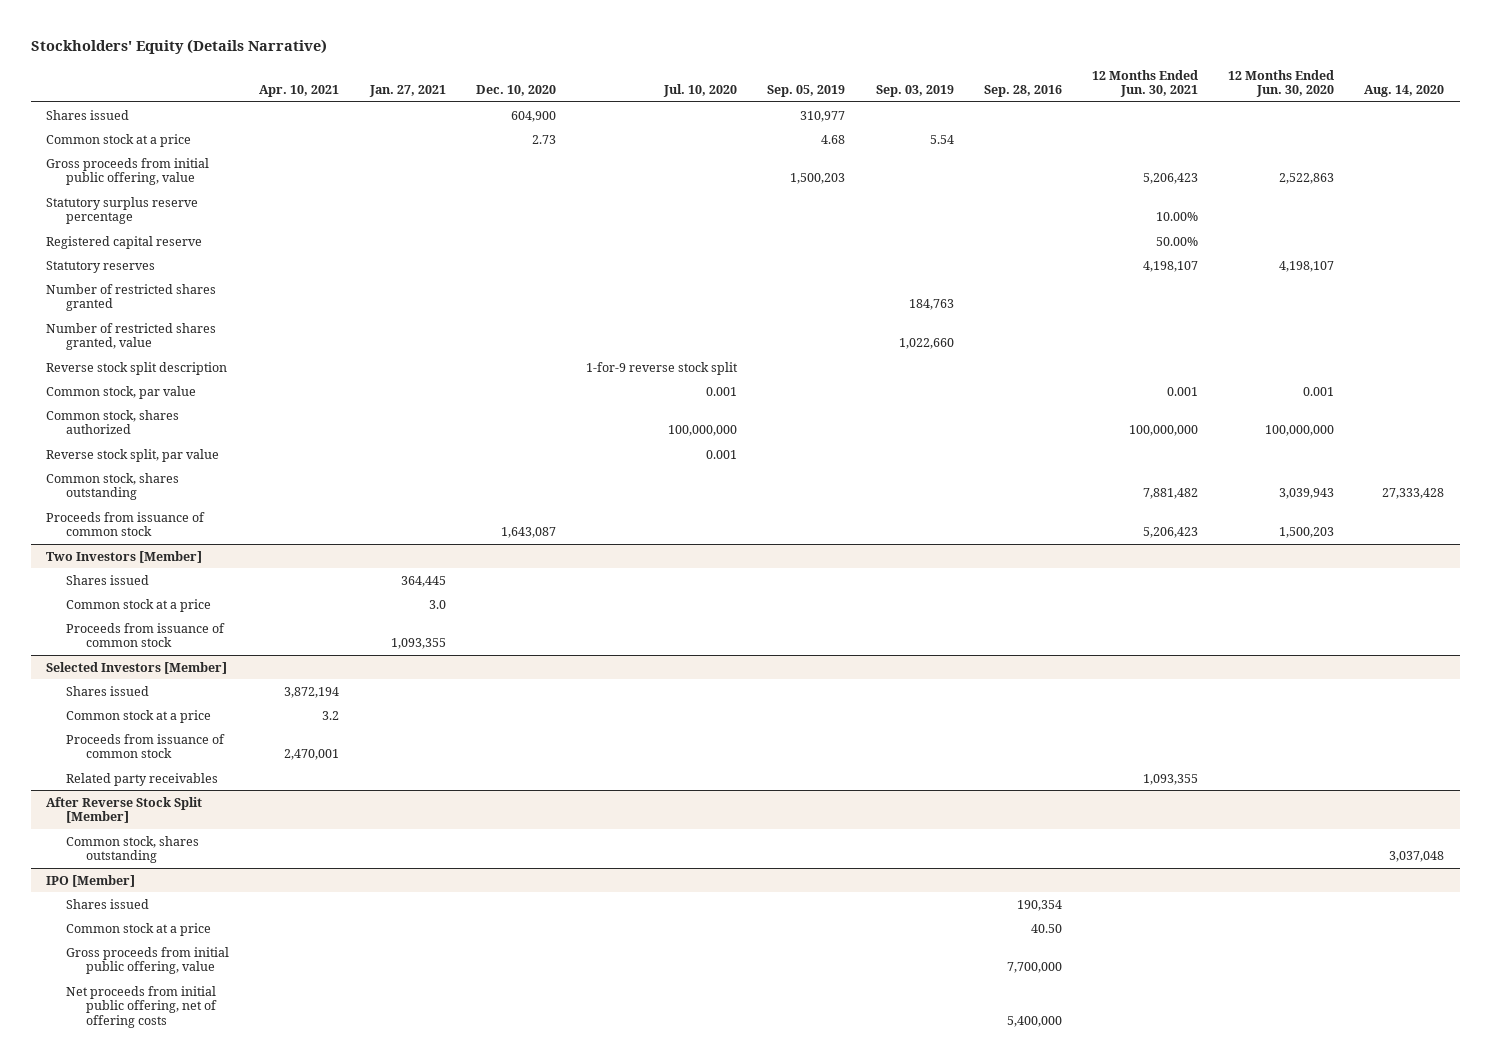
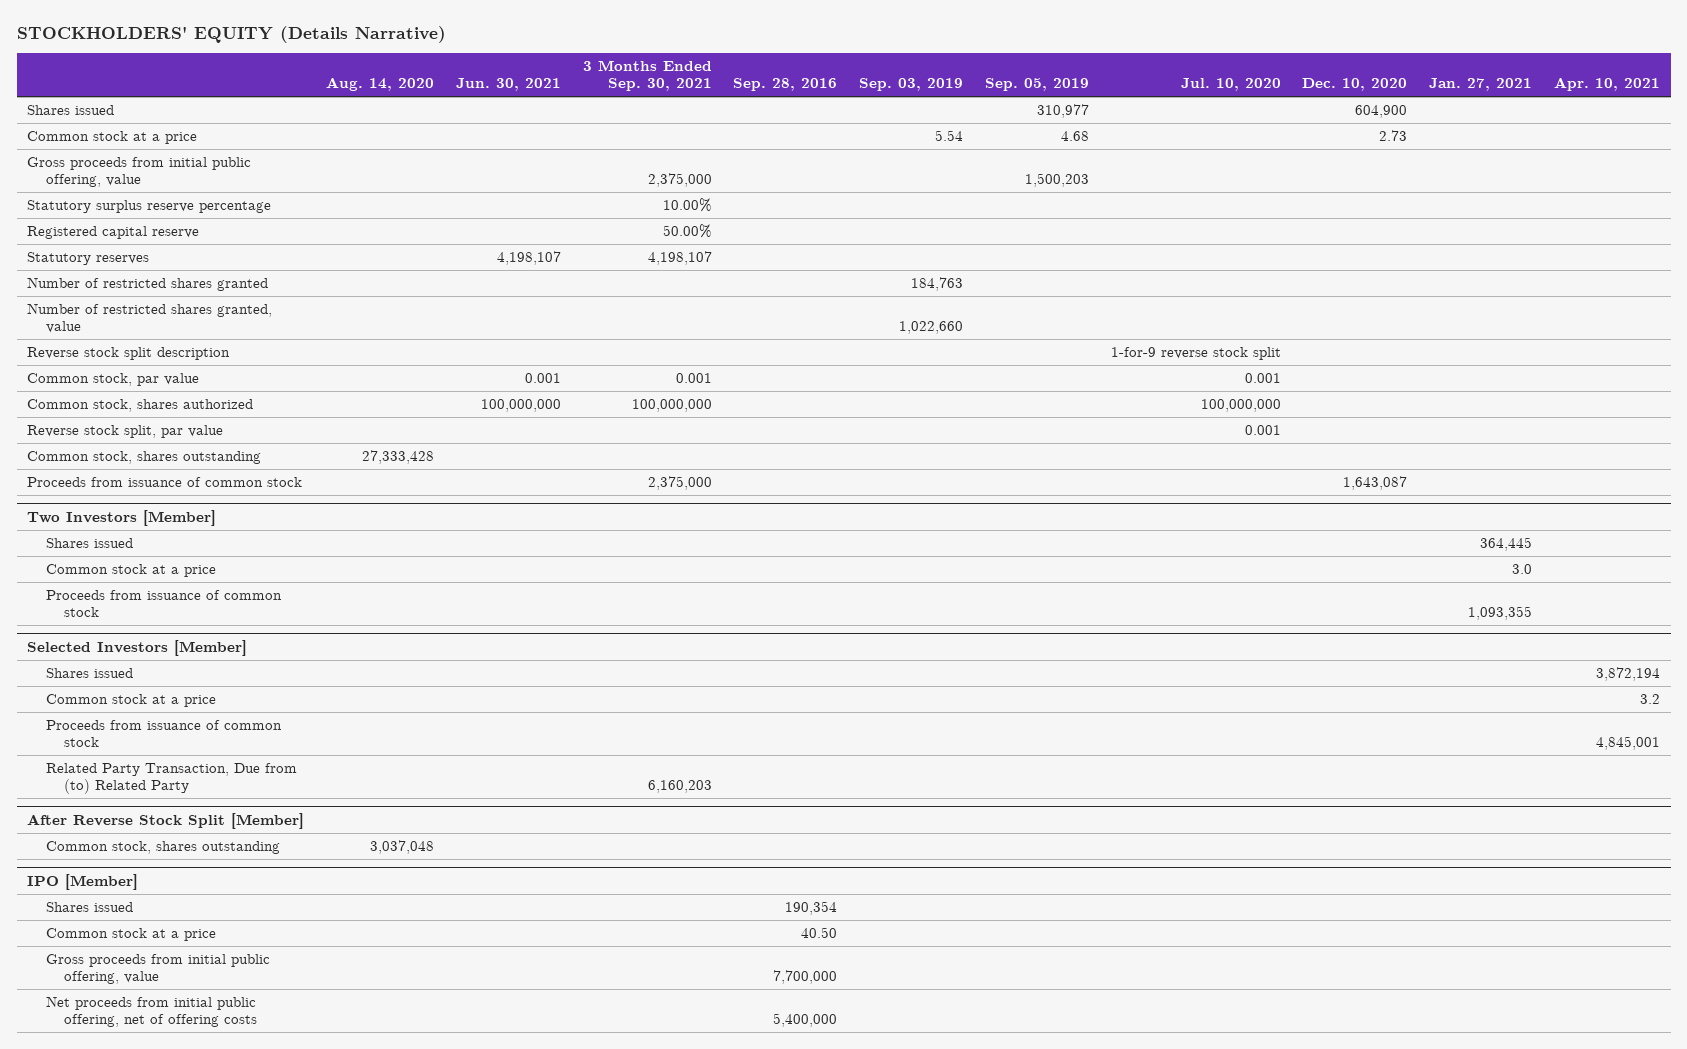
[31,38,328,54] Stockholders' Equity (Details Narrative) -> [16,25,446,43] STOCKHOLDERS' EQUITY (Details Narrative)
[1092,69,1199,98] 12 Months Ended Jun. 30, 2021 -> none
[1228,69,1335,98] 12 Months Ended Jun. 30, 2020 -> none
none -> [455,78,561,92] Jun. 30, 2021
none -> [582,60,712,92] 3 Months Ended Sep. 30, 2021
[284,749,340,761] 2,470,001 -> [1595,735,1660,750] 4,845,001
[66,772,219,786] Related party receivables -> [45,763,297,794] Related Party Transaction, Due from (to) Related Party

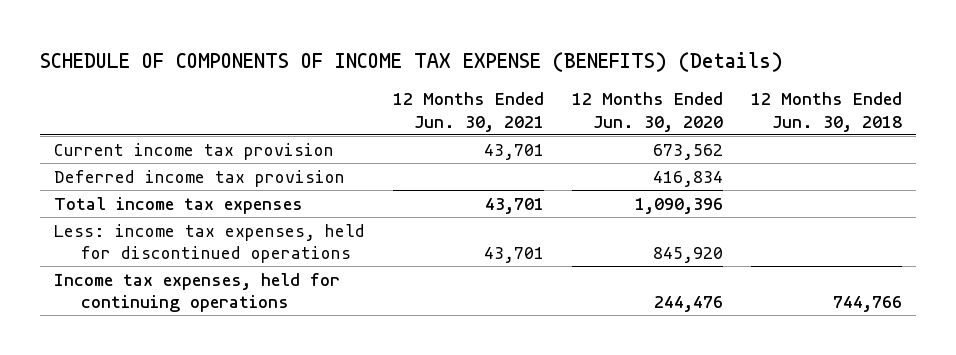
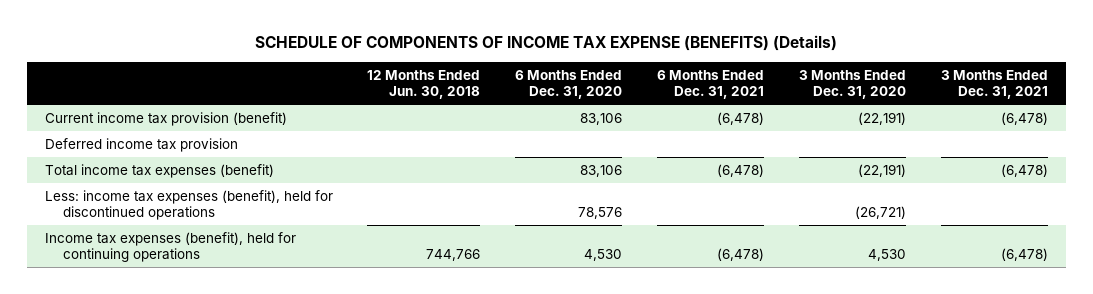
[393,92,545,132] 12 Months Ended Jun. 30, 2021 -> none
[572,92,724,132] 12 Months Ended Jun. 30, 2020 -> none
none -> [515,69,623,100] 6 Months Ended Dec. 31, 2020
none -> [657,69,765,100] 6 Months Ended Dec. 31, 2021
none -> [799,69,907,100] 3 Months Ended Dec. 31, 2020
none -> [941,69,1049,100] 3 Months Ended Dec. 31, 2021
[54,142,335,160] Current income tax provision -> [44,111,287,126] Current income tax provision (benefit)
[54,196,304,214] Total income tax expenses -> [44,163,274,178] Total income tax expenses (benefit)
[54,223,366,263] Less: income tax expenses, held for discontinued operations -> [44,189,333,221] Less: income tax expenses (benefit), held for discontinued operations
[54,272,341,312] Income tax expenses, held for continuing operations -> [44,231,296,263] Income tax expenses (benefit), held for continuing operations

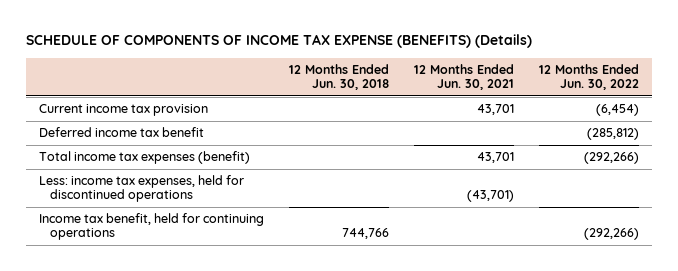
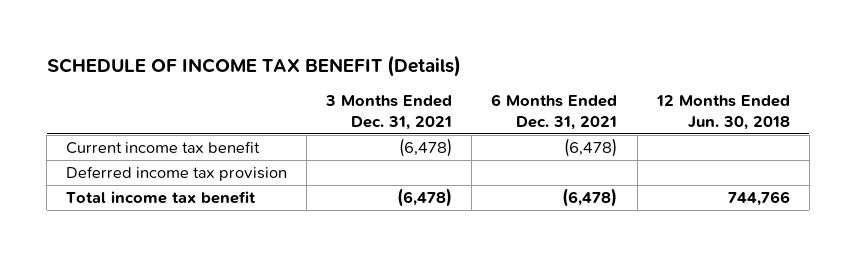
[26,34,533,49] SCHEDULE OF COMPONENTS OF INCOME TAX EXPENSE (BENEFITS) (Details) -> [46,55,461,78] SCHEDULE OF INCOME TAX BENEFIT (Details)
[413,63,514,91] 12 Months Ended Jun. 30, 2021 -> none
[539,63,640,91] 12 Months Ended Jun. 30, 2022 -> none
none -> [325,95,453,130] 3 Months Ended Dec. 31, 2021
none -> [491,94,618,130] 6 Months Ended Dec. 31, 2021
[38,151,250,165] Total income tax expenses (benefit) -> none
[38,175,244,203] Less: income tax expenses, held for discontinued operations -> none
[38,104,208,117] Current income tax provision -> [66,140,261,154] Current income tax benefit
[38,127,204,138] Deferred income tax benefit -> [66,165,288,181] Deferred income tax provision
[38,213,264,241] Income tax benefit, held for continuing operations -> [66,190,257,204] Total income tax benefit

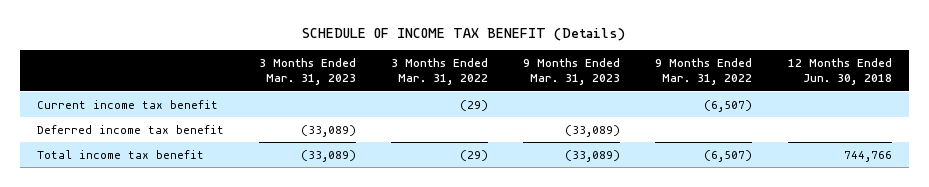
[325,95,453,130] 3 Months Ended Dec. 31, 2021 -> none
[491,94,618,130] 6 Months Ended Dec. 31, 2021 -> none
none -> [259,57,357,86] 3 Months Ended Mar. 31, 2023
none -> [391,57,489,86] 3 Months Ended Mar. 31, 2022
none -> [523,57,621,86] 9 Months Ended Mar. 31, 2023
none -> [655,57,753,86] 9 Months Ended Mar. 31, 2022
[66,165,288,181] Deferred income tax provision -> [37,124,225,134] Deferred income tax benefit

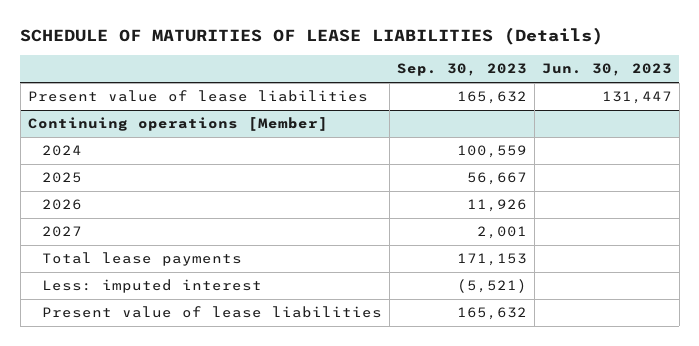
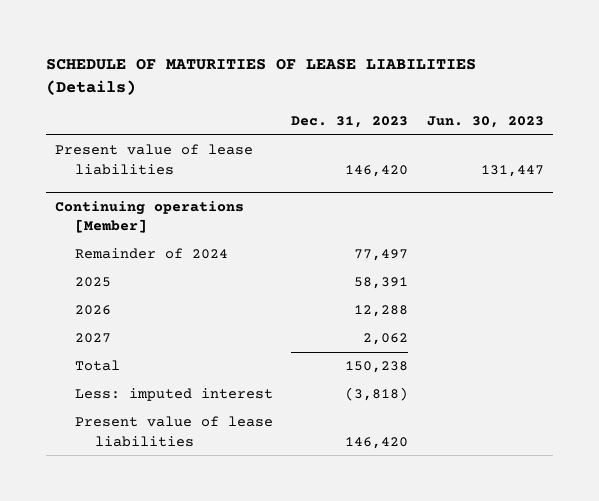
[396,63,527,77] Sep. 30, 2023 -> none
none -> [291,115,409,128] Dec. 31, 2023
[41,145,82,157] 2024 -> [74,248,228,260] Remainder of 2024
[41,252,242,267] Total lease payments -> [74,360,120,372] Total

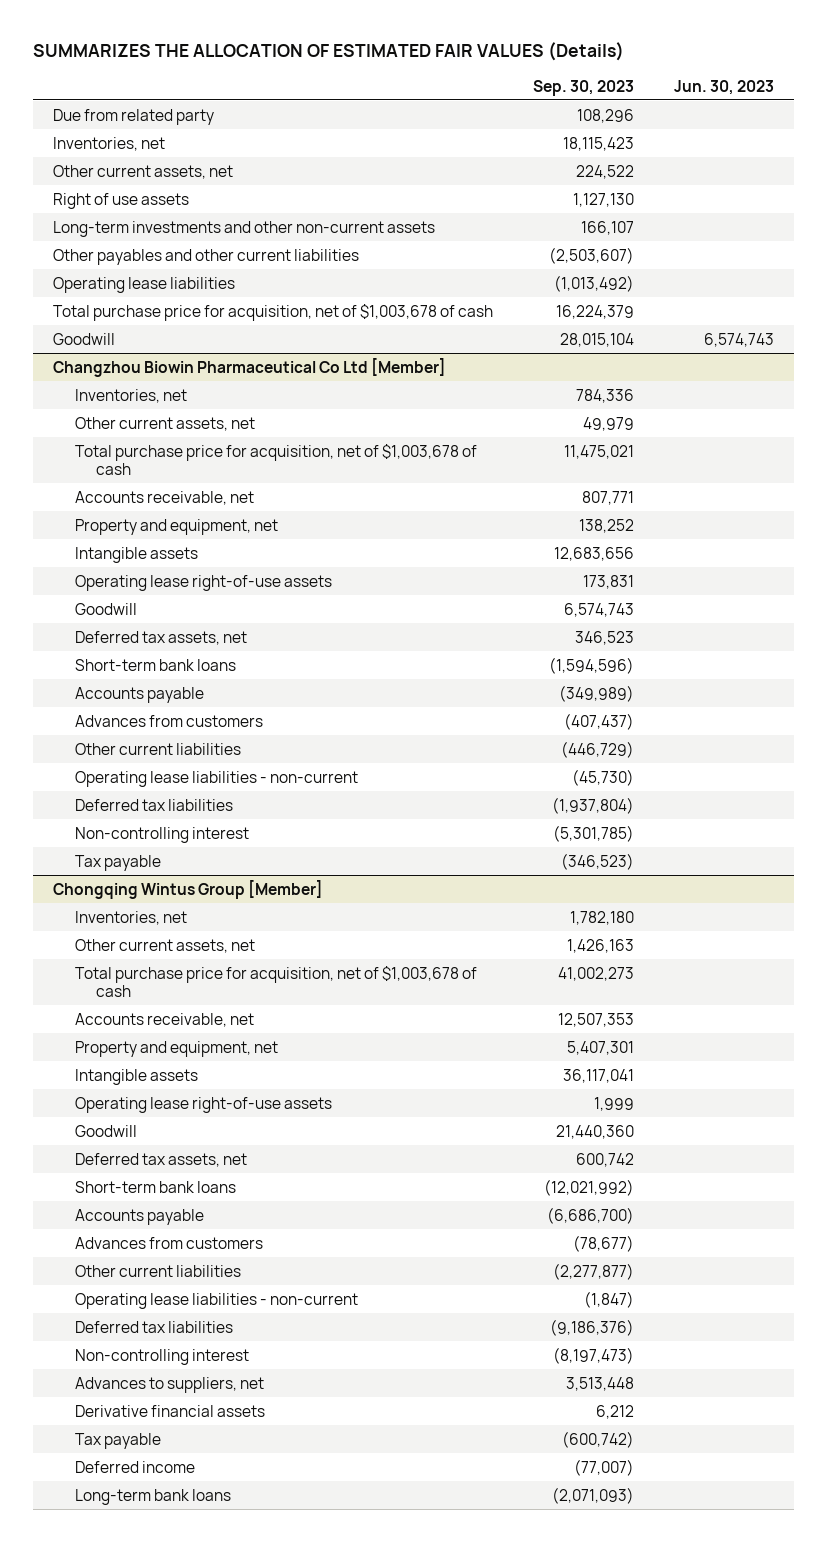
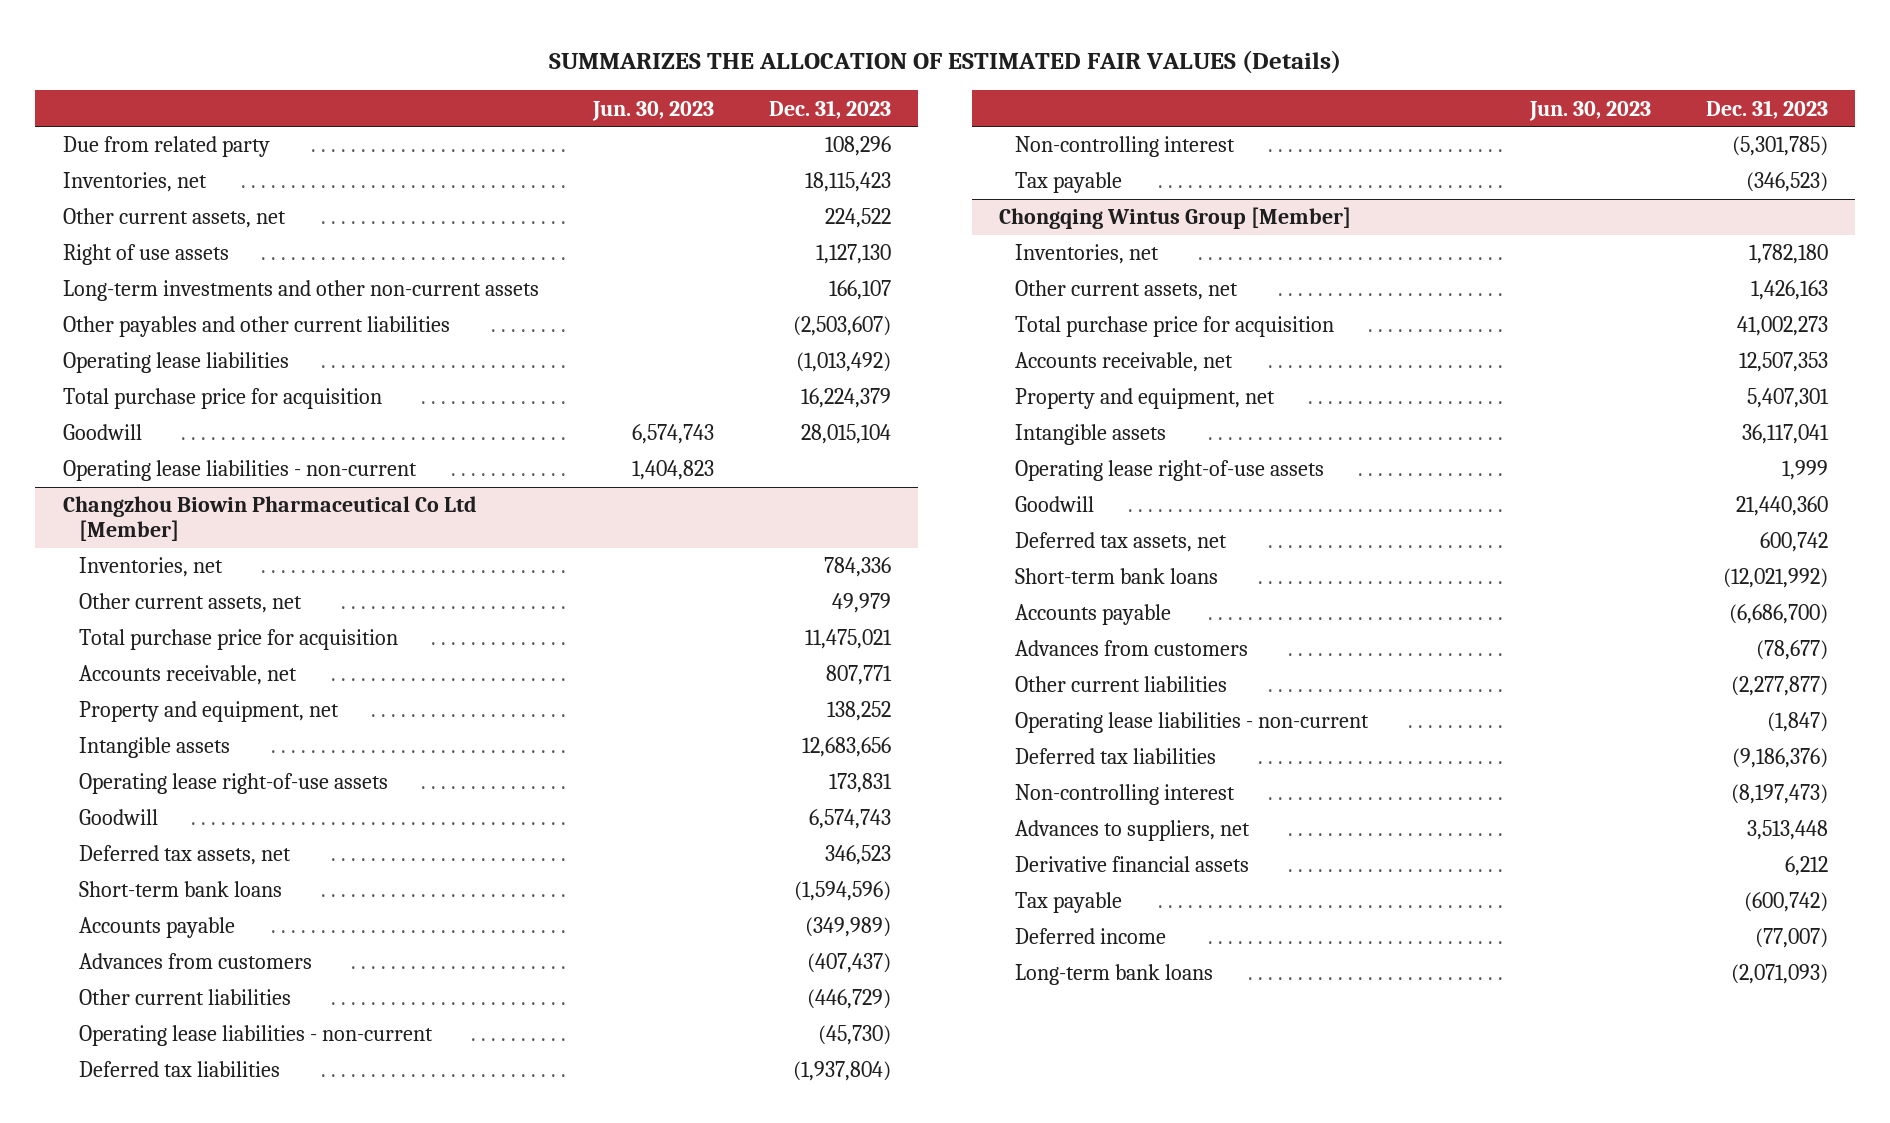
[532,79,634,96] Sep. 30, 2023 -> none
none -> [769,99,892,119] Dec. 31, 2023
[52,303,493,321] Total purchase price for acquisition, net of $1,003,678 of cash -> [62,388,382,410] Total purchase price for acquisition
none -> [62,460,417,482] Operating lease liabilities - non-current
[74,443,477,475] Total purchase price for acquisition, net of $1,003,678 of cash -> [78,629,398,651] Total purchase price for acquisition
[74,965,477,997] Total purchase price for acquisition, net of $1,003,678 of cash -> [1015,316,1335,338] Total purchase price for acquisition

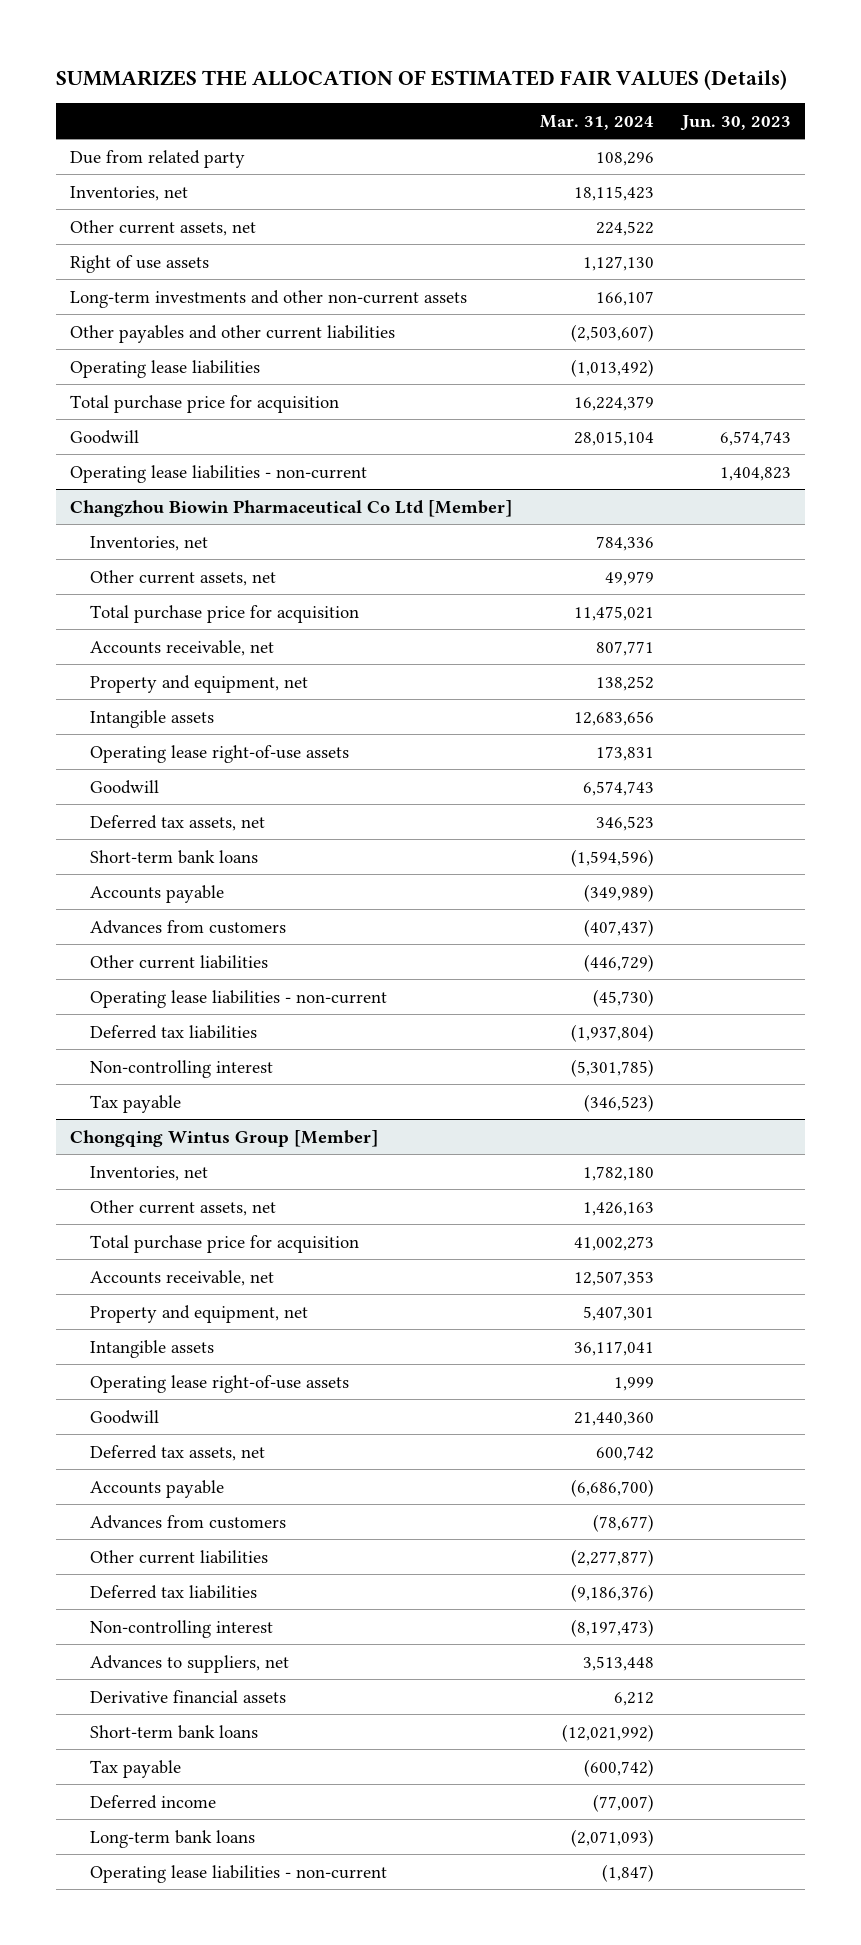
[769,99,892,119] Dec. 31, 2023 -> none
none -> [540,114,655,130] Mar. 31, 2024
[1015,568,1219,585] Short-term bank loans -> [90,1724,259,1739] Short-term bank loans
[1015,712,1370,734] Operating lease liabilities - non-current -> [90,1864,388,1883] Operating lease liabilities - non-current

